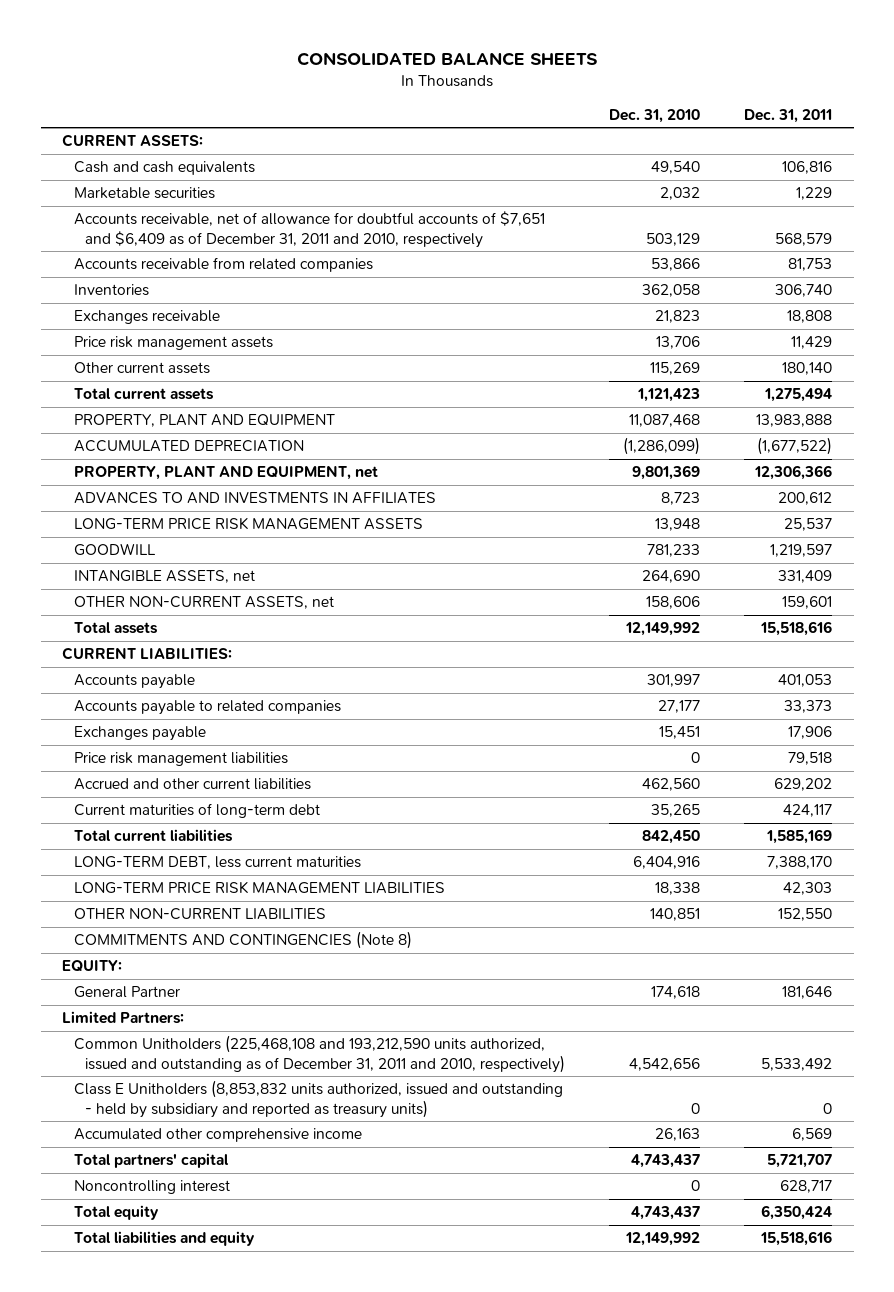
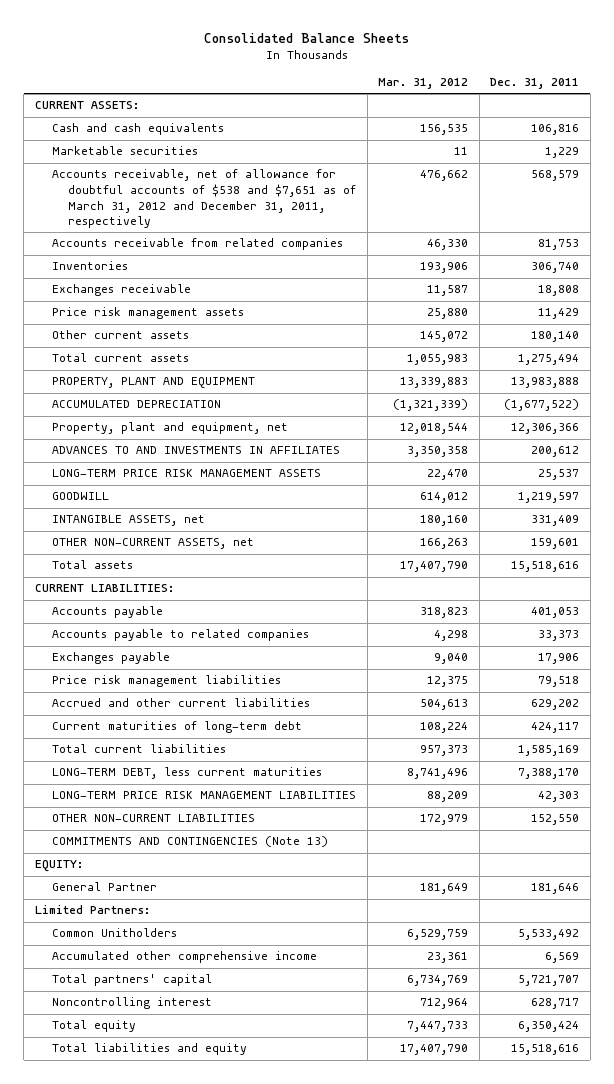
[297,51,599,66] CONSOLIDATED BALANCE SHEETS -> [204,32,410,43] Consolidated Balance Sheets
[608,108,700,123] Dec. 31, 2010 -> none
none -> [378,78,469,90] Mar. 31, 2012
[73,211,545,248] Accounts receivable, net of allowance for doubtful accounts of $7,651 and $6,409 as of December 31, 2011 and 2010, respectively -> [51,169,357,229] Accounts receivable, net of allowance for doubtful accounts of $538 and $7,651 as of March 31, 2012 and December 31, 2011, respectively
[73,466,378,481] PROPERTY, PLANT AND EQUIPMENT, net -> [51,422,288,435] Property, plant and equipment, net
[73,931,412,950] COMMITMENTS AND CONTINGENCIES (Note 8) -> [51,836,328,848] COMMITMENTS AND CONTINGENCIES (Note 13)
[73,1080,563,1118] Class E Unitholders (8,853,832 units authorized, issued and outstanding - held by subsidiary and reported as treasury units) -> none
[73,1035,565,1073] Common Unitholders (225,468,108 and 193,212,590 units authorized, issued and outstanding as of December 31, 2011 and 2010, respectively) -> [51,928,177,938] Common Unitholders

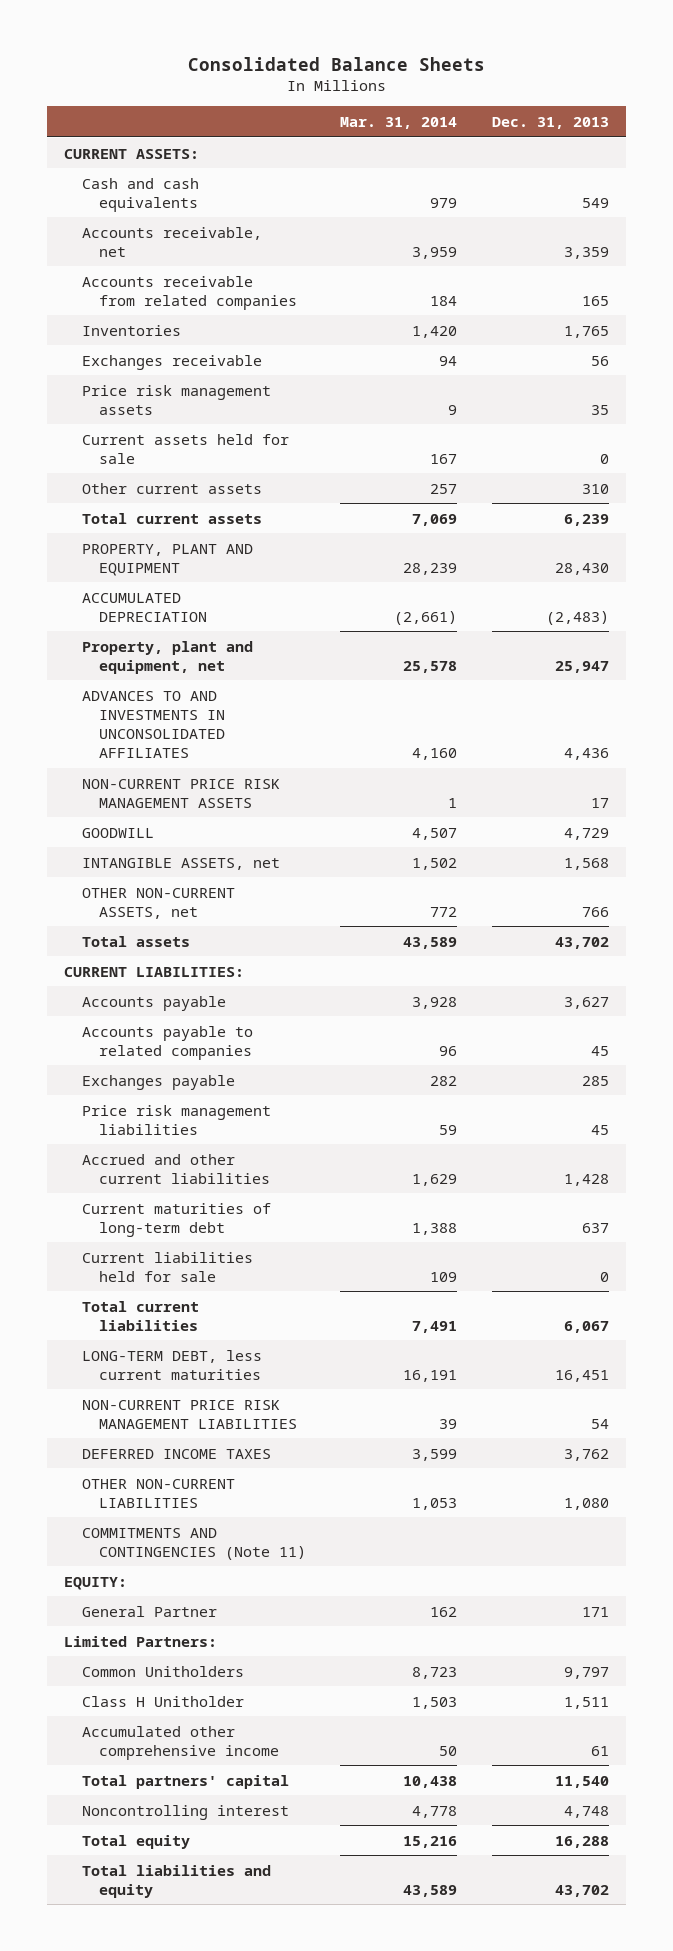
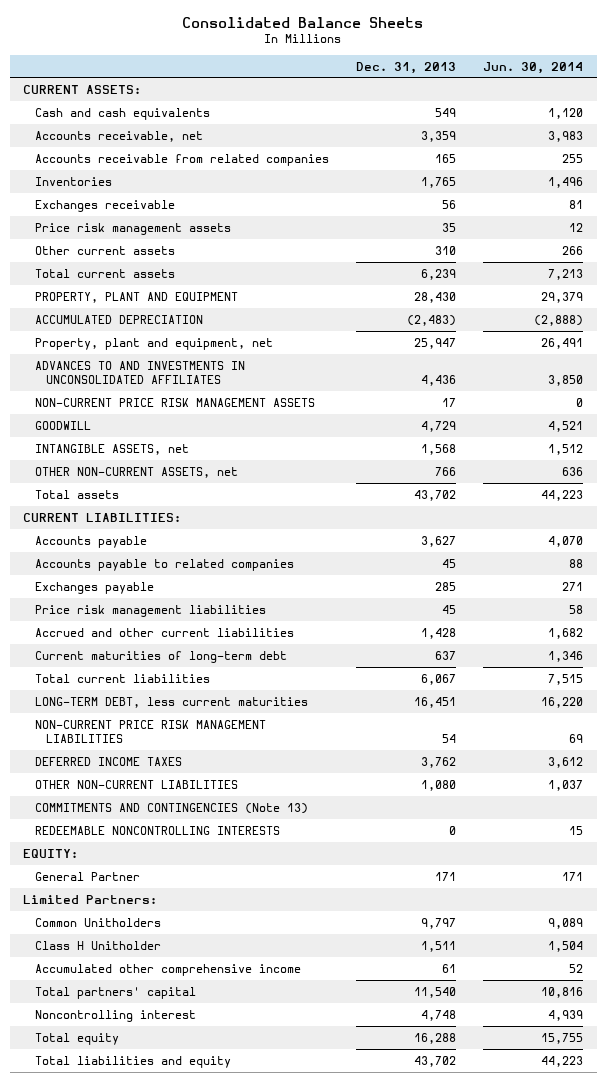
[340,116,458,129] Mar. 31, 2014 -> none
none -> [483,61,584,74] Jun. 30, 2014
[81,433,289,464] Current assets held for sale -> none
[81,1251,253,1282] Current liabilities held for sale -> none
[81,1527,306,1560] COMMITMENTS AND CONTINGENCIES (Note 11) -> [34,802,308,814] COMMITMENTS AND CONTINGENCIES (Note 13)
none -> [34,825,280,835] REDEEMABLE NONCONTROLLING INTERESTS

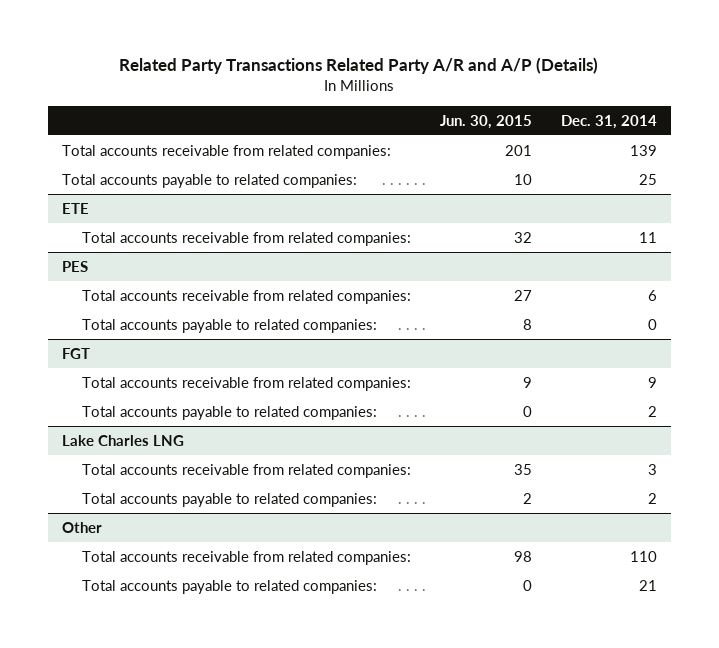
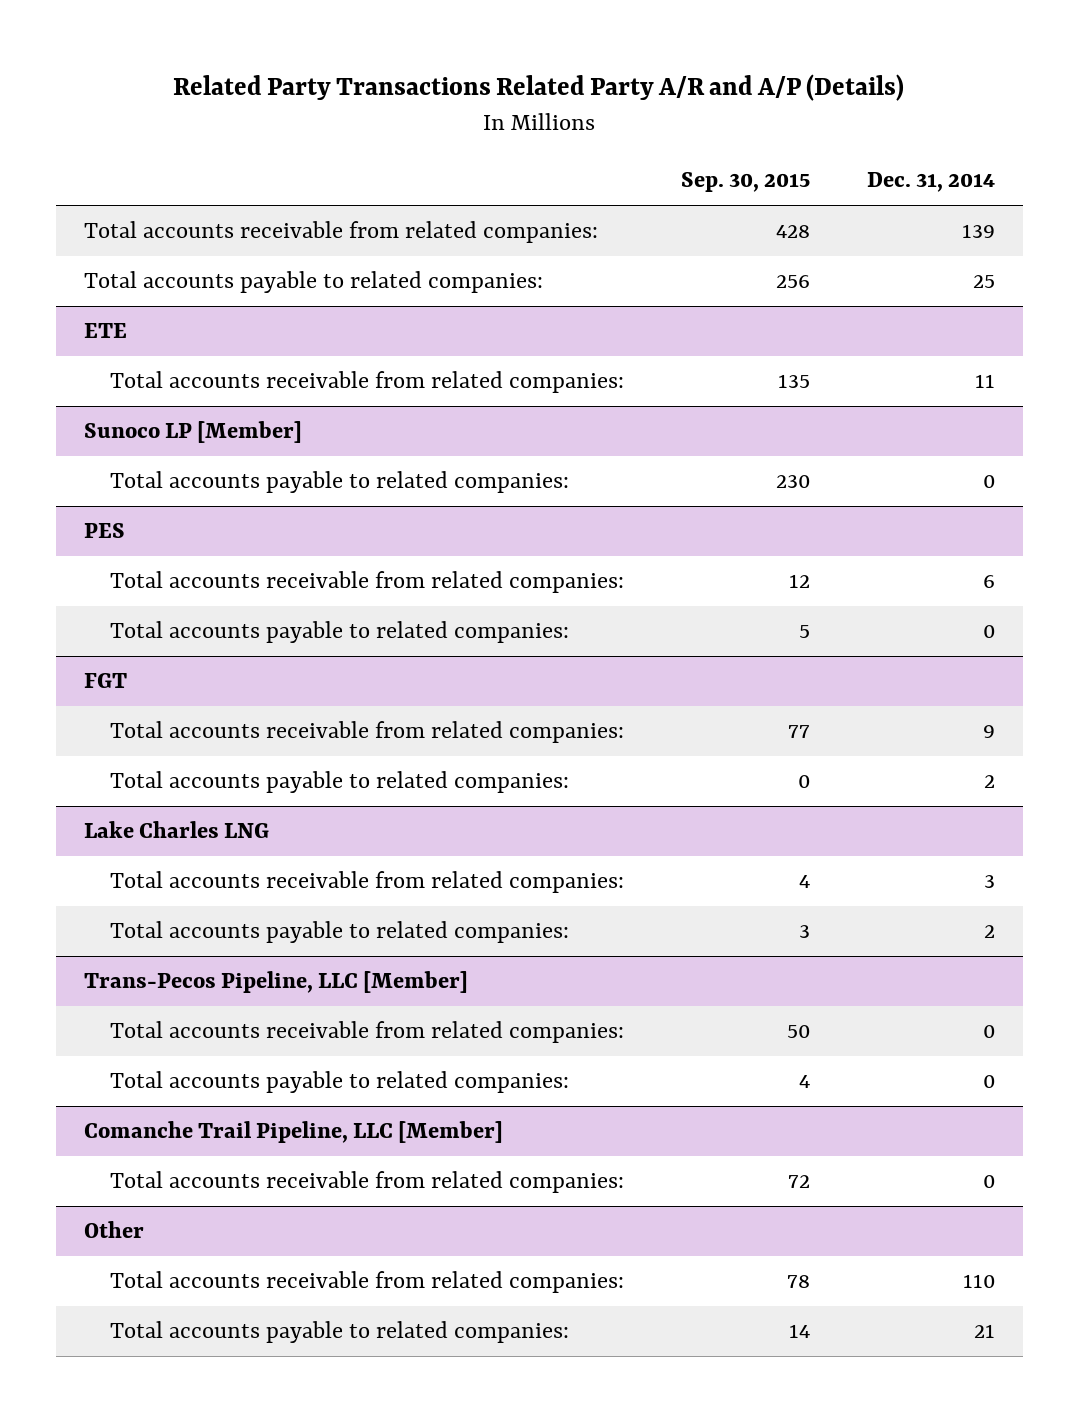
[439,114,532,129] Jun. 30, 2015 -> none
none -> [680,172,810,193] Sep. 30, 2015
none -> [84,421,303,444] Sunoco LP [Member]
none -> [109,471,569,494] Total accounts payable to related companies:
none -> [84,971,469,994] Trans-Pecos Pipeline, LLC [Member]
none -> [109,1021,624,1044] Total accounts receivable from related companies:
none -> [109,1071,569,1094] Total accounts payable to related companies:
none -> [84,1121,504,1144] Comanche Trail Pipeline, LLC [Member]
none -> [109,1171,624,1194] Total accounts receivable from related companies:

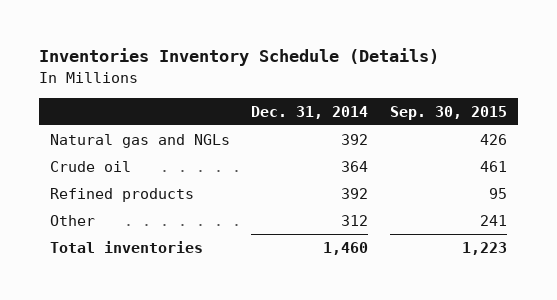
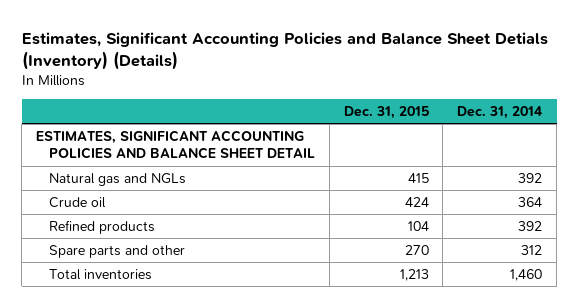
[39,48,440,67] Inventories Inventory Schedule (Details) -> [21,31,548,70] Estimates, Significant Accounting Policies and Balance Sheet Detials (Inventory) (Details)
[390,105,508,120] Sep. 30, 2015 -> none
none -> [343,106,429,120] Dec. 31, 2015
none -> [36,129,315,160] ESTIMATES, SIGNIFICANT ACCOUNTING POLICIES AND BALANCE SHEET DETAIL
[49,215,95,227] Other -> [48,244,185,258] Spare parts and other

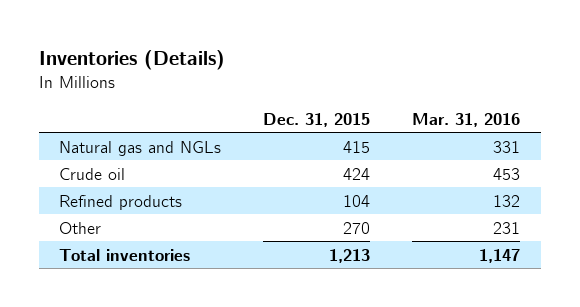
[21,31,548,70] Estimates, Significant Accounting Policies and Balance Sheet Detials (Inventory) (Details) -> [38,49,225,70] Inventories (Details)
[457,106,543,120] Dec. 31, 2014 -> none
none -> [412,112,521,127] Mar. 31, 2016
[36,129,315,160] ESTIMATES, SIGNIFICANT ACCOUNTING POLICIES AND BALANCE SHEET DETAIL -> none
[48,244,185,258] Spare parts and other -> [59,221,102,234] Other

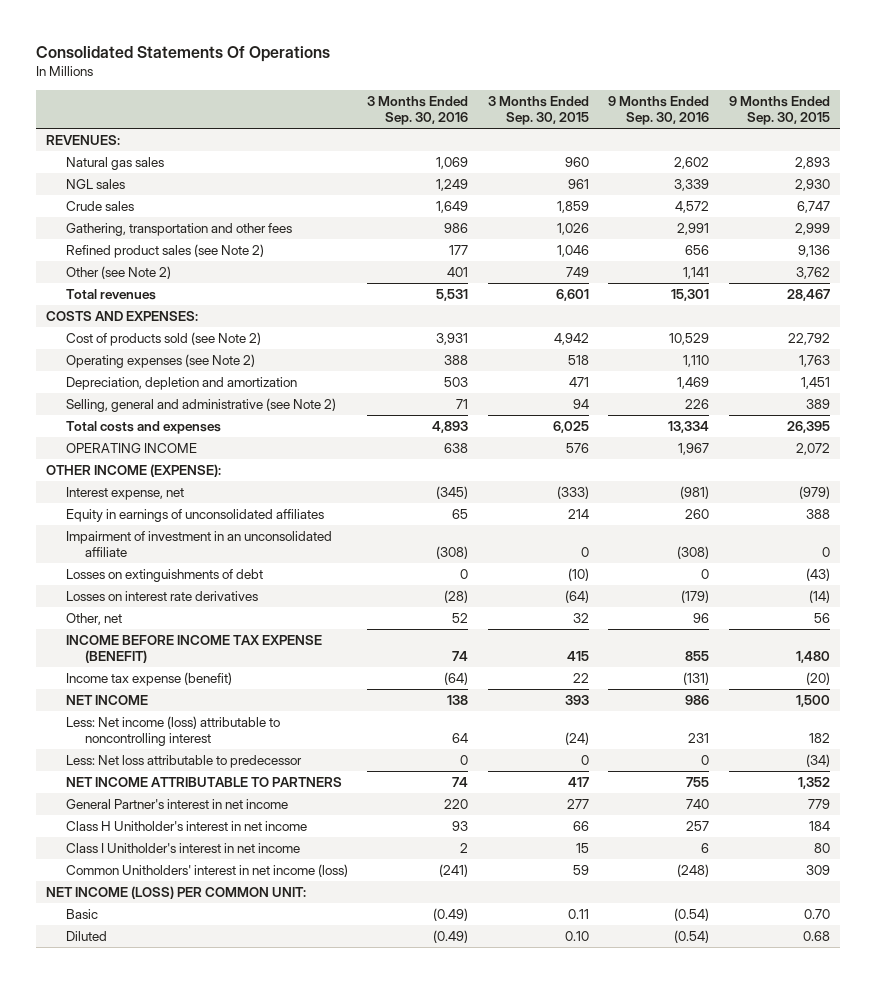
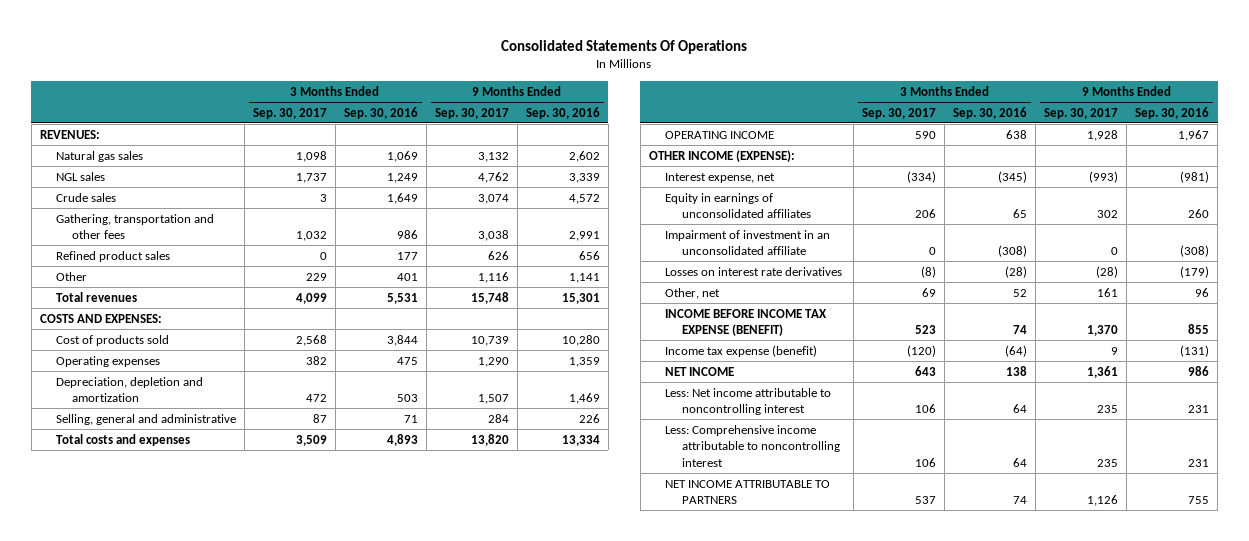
[487,95,589,126] 3 Months Ended Sep. 30, 2015 -> none
[728,95,830,126] 9 Months Ended Sep. 30, 2015 -> none
none -> [252,107,327,119] Sep. 30, 2017
none -> [434,107,509,119] Sep. 30, 2017
[65,244,264,259] Refined product sales (see Note 2) -> [55,250,170,262] Refined product sales
[65,266,171,280] Other (see Note 2) -> [55,271,87,281] Other
[65,332,261,347] Cost of products sold (see Note 2) -> [55,334,169,346] Cost of products sold
[436,333,469,346] 3,931 -> [386,334,418,346] 3,844
[669,333,710,346] 10,529 -> [561,334,600,346] 10,280
[65,354,255,369] Operating expenses (see Note 2) -> [55,355,160,367] Operating expenses
[444,355,469,366] 388 -> [396,356,418,365] 475
[683,355,710,368] 1,110 -> [568,356,600,367] 1,359
[65,398,336,413] Selling, general and administrative (see Note 2) -> [55,413,236,425] Selling, general and administrative
[65,569,263,583] Losses on extinguishments of debt -> none
[65,755,302,769] Less: Net loss attributable to predecessor -> none
[65,716,280,747] Less: Net income (loss) attributable to noncontrolling interest -> [665,387,832,416] Less: Net income attributable to noncontrolling interest
none -> [665,424,840,467] Less: Comprehensive income attributable to noncontrolling interest
[65,799,288,810] General Partner's interest in net income -> none
[65,821,307,832] Class H Unitholder's interest in net income -> none
[65,843,300,854] Class I Unitholder's interest in net income -> none
[65,864,348,878] Common Unitholders' interest in net income (loss) -> none
[46,886,307,900] NET INCOME (LOSS) PER COMMON UNIT: -> none
[65,909,98,920] Basic -> none
[65,931,107,942] Diluted -> none

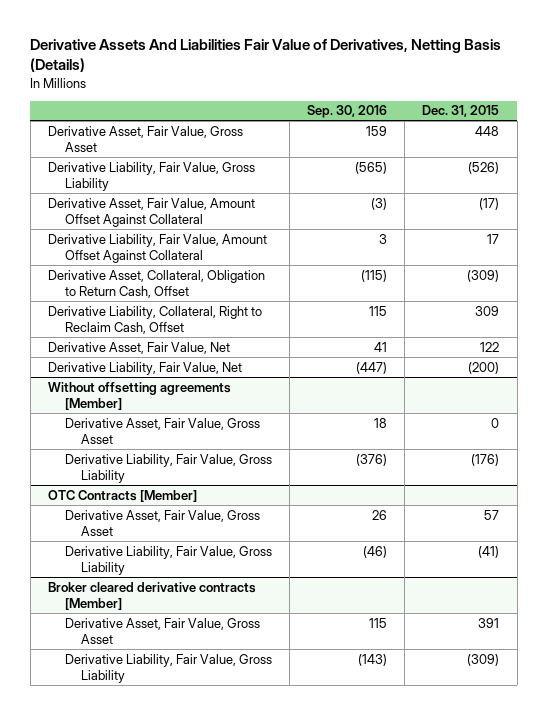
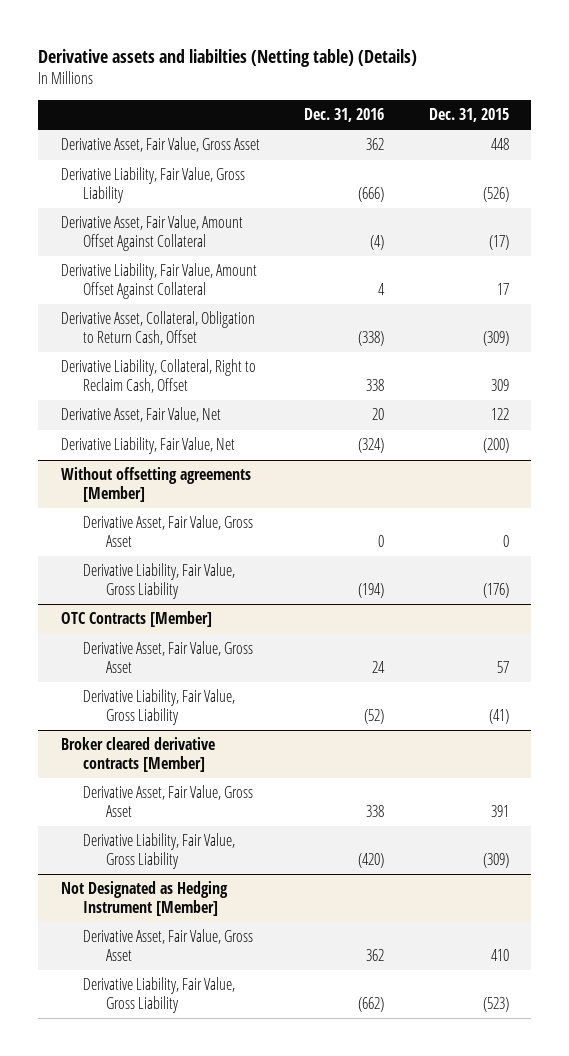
[30,39,502,73] Derivative Assets And Liabilities Fair Value of Derivatives, Netting Basis (Details) -> [38,48,418,67] Derivative assets and liabilties (Netting table) (Details)
[306,105,387,119] Sep. 30, 2016 -> none
none -> [304,108,385,123] Dec. 31, 2016
none -> [60,881,228,916] Not Designated as Hedging Instrument [Member]
none -> [83,929,254,961] Derivative Asset, Fair Value, Gross Asset
none -> [83,977,236,1013] Derivative Liability, Fair Value, Gross Liability

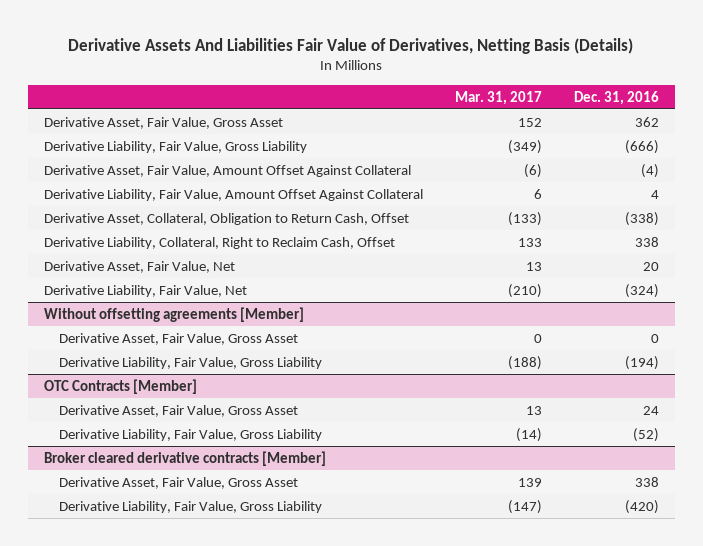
[38,48,418,67] Derivative assets and liabilties (Netting table) (Details) -> [68,37,634,54] Derivative Assets And Liabilities Fair Value of Derivatives, Netting Basis (Details)
[428,108,509,123] Dec. 31, 2015 -> none
none -> [454,90,542,105] Mar. 31, 2017
[60,881,228,916] Not Designated as Hedging Instrument [Member] -> none
[83,929,254,961] Derivative Asset, Fair Value, Gross Asset -> none
[83,977,236,1013] Derivative Liability, Fair Value, Gross Liability -> none

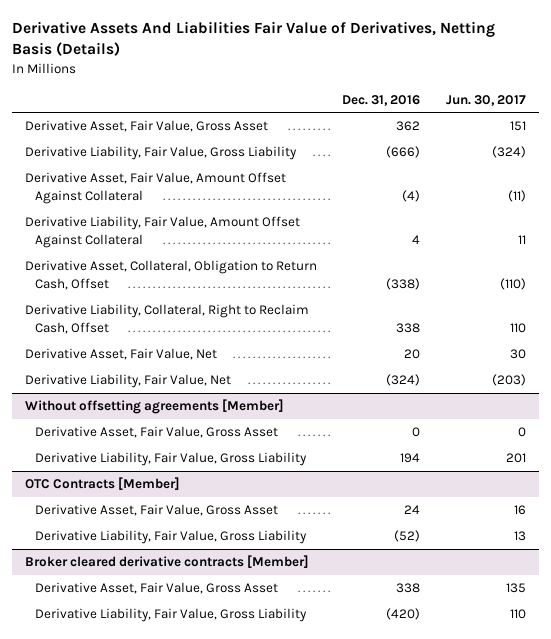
[454,90,542,105] Mar. 31, 2017 -> none
none -> [446,94,527,106] Jun. 30, 2017
[624,355,659,370] (194) -> [400,453,421,464] 194

